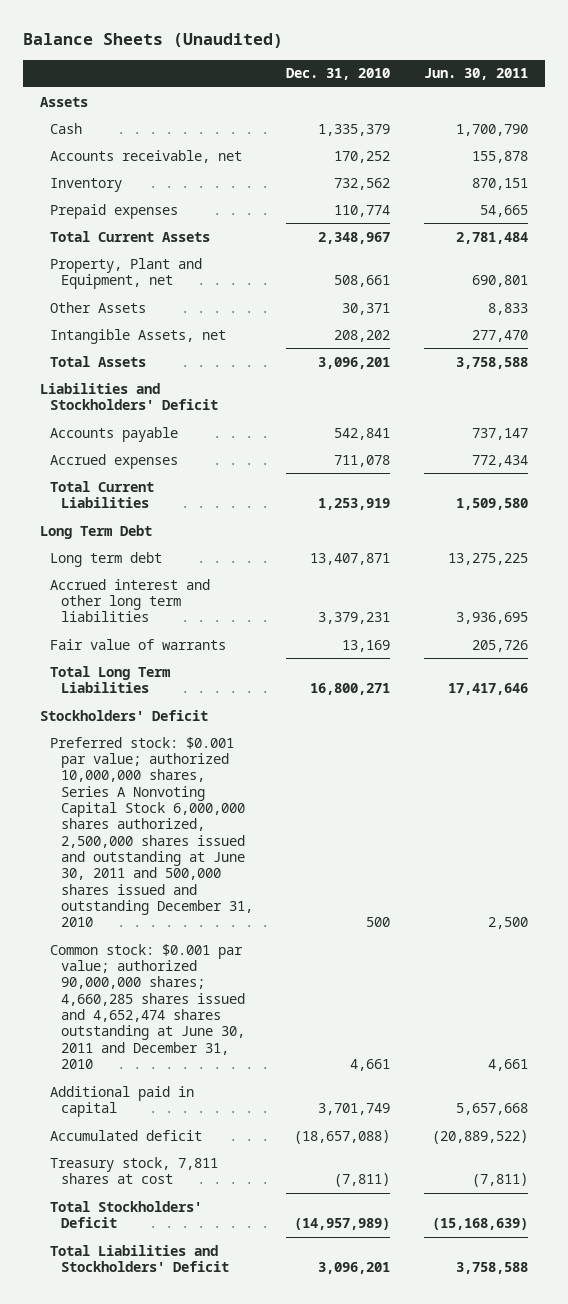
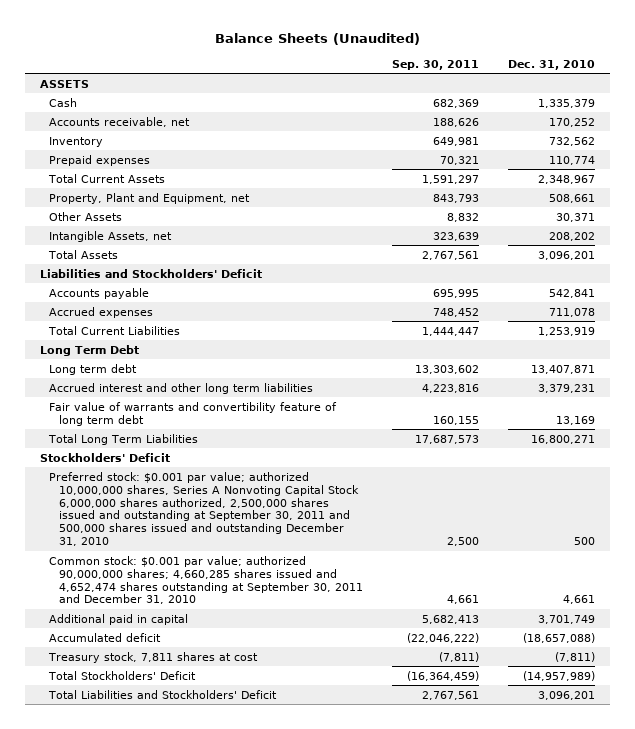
[423,68,528,81] Jun. 30, 2011 -> none
none -> [391,59,479,70] Sep. 30, 2011
[40,96,89,107] Assets -> [40,79,90,88] ASSETS
[50,638,227,650] Fair value of warrants -> [49,401,338,426] Fair value of warrants and convertibility feature of long term debt
[50,736,253,928] Preferred stock: $0.001 par value; authorized 10,000,000 shares, Series A Nonvoting Capital Stock 6,000,000 shares authorized, 2,500,000 shares issued and outstanding at June 30, 2011 and 500,000 shares issued and outstanding December 31, 2010 -> [49,471,359,547] Preferred stock: $0.001 par value; authorized 10,000,000 shares, Series A Nonvoting Capital Stock 6,000,000 shares authorized, 2,500,000 shares issued and outstanding at September 30, 2011 and 500,000 shares issued and outstanding December 31, 2010
[50,943,245,1070] Common stock: $0.001 par value; authorized 90,000,000 shares; 4,660,285 shares issued and 4,652,474 shares outstanding at June 30, 2011 and December 31, 2010 -> [49,555,363,605] Common stock: $0.001 par value; authorized 90,000,000 shares; 4,660,285 shares issued and 4,652,474 shares outstanding at September 30, 2011 and December 31, 2010

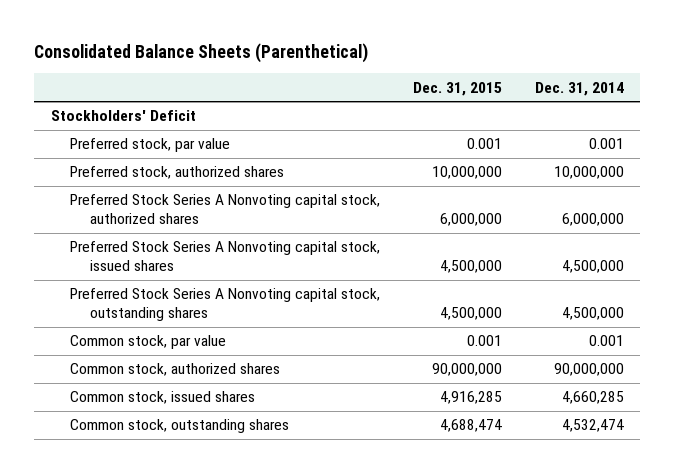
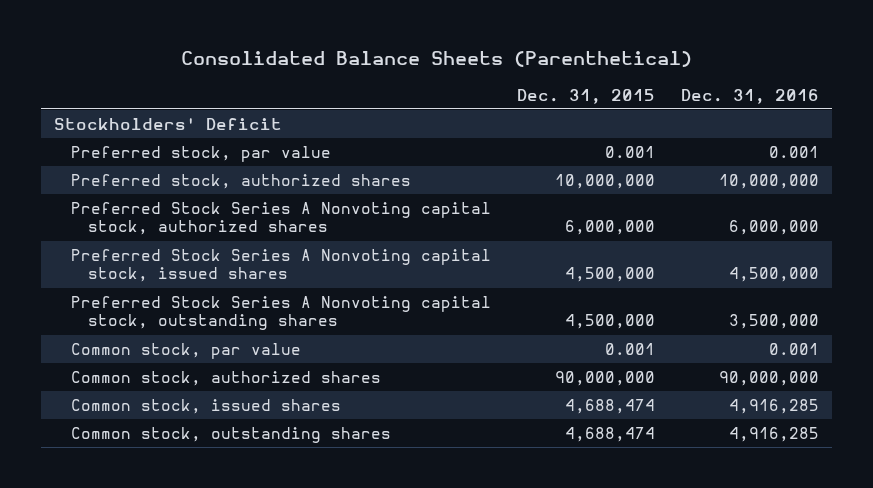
[534,81,624,96] Dec. 31, 2014 -> none
none -> [681,88,820,104] Dec. 31, 2016
[439,391,502,405] 4,916,285 -> [565,399,656,415] 4,688,474

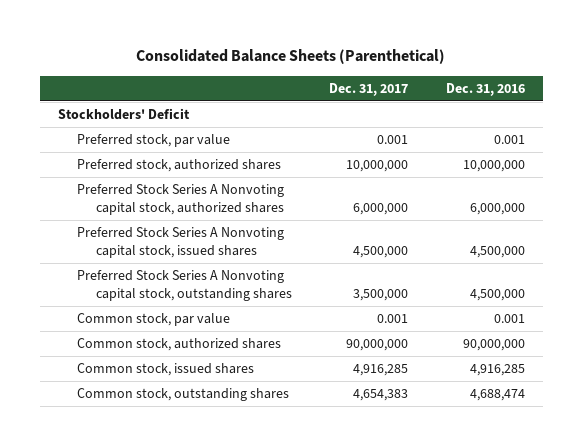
[517,88,656,104] Dec. 31, 2015 -> none
none -> [329,82,409,96] Dec. 31, 2017
[729,314,820,330] 3,500,000 -> [469,288,525,301] 4,500,000
[729,427,820,443] 4,916,285 -> [469,389,525,402] 4,688,474

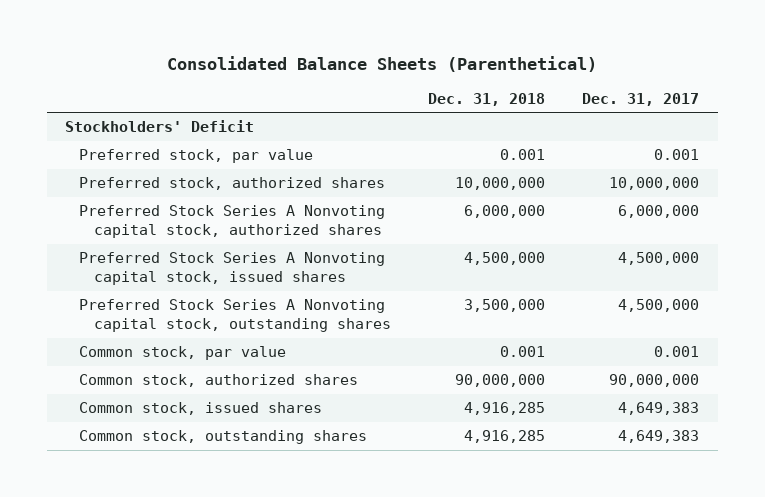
[445,82,525,96] Dec. 31, 2016 -> none
none -> [427,92,545,106] Dec. 31, 2018
[353,288,409,301] 3,500,000 -> [618,299,700,313] 4,500,000
[353,364,409,377] 4,916,285 -> [618,402,700,416] 4,649,383
[353,389,409,402] 4,654,383 -> [618,430,700,444] 4,649,383

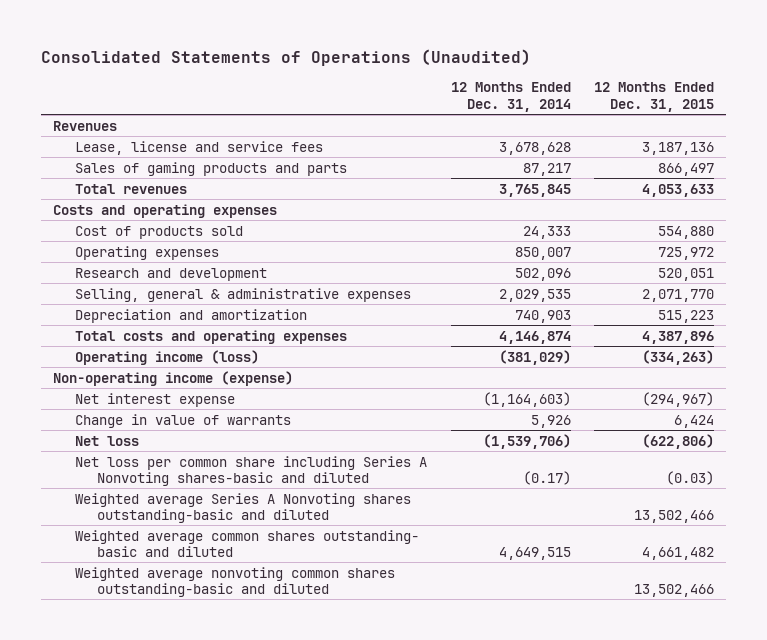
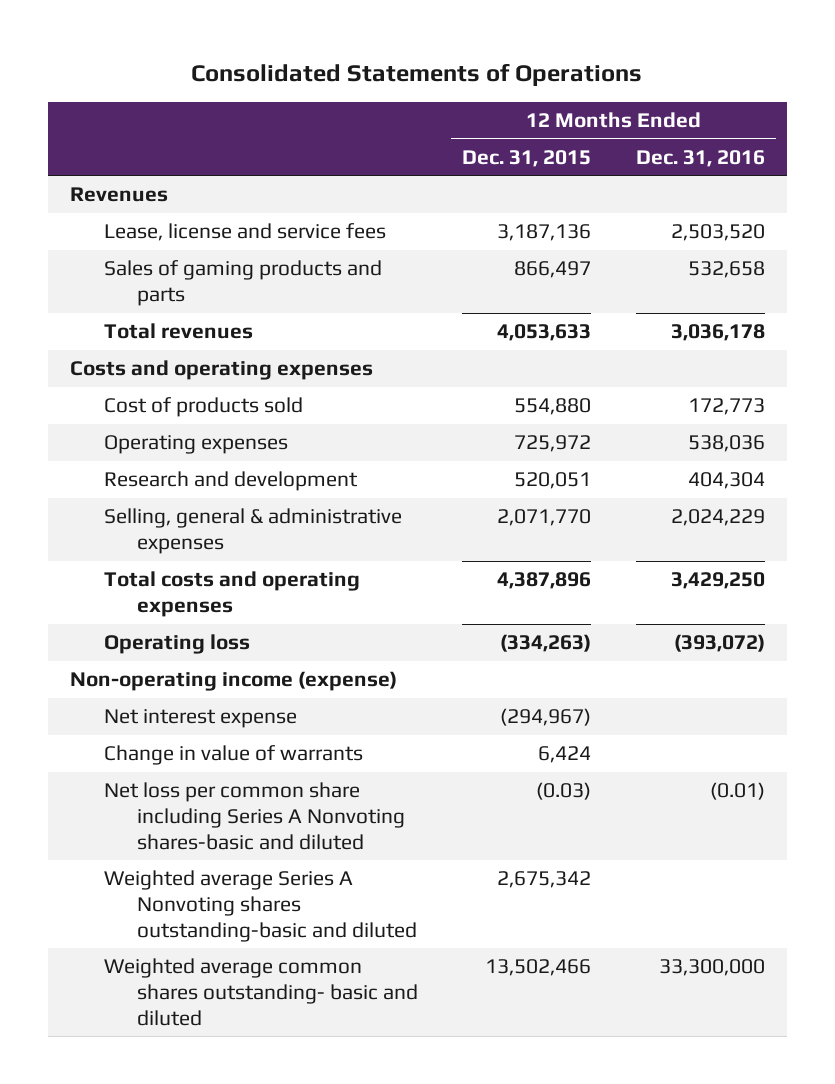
[41,48,532,66] Consolidated Statements of Operations (Unaudited) -> [191,62,643,86] Consolidated Statements of Operations
[450,82,571,112] 12 Months Ended Dec. 31, 2014 -> none
none -> [635,149,765,167] Dec. 31, 2016
[75,308,308,323] Depreciation and amortization -> none
[75,349,260,365] Operating income (loss) -> [103,634,250,655] Operating loss
[75,435,140,446] Net loss -> none
[75,566,396,598] Weighted average nonvoting common shares outstanding-basic and diluted -> none
[633,510,714,524] 13,502,466 -> [497,871,592,889] 2,675,342
[641,547,714,561] 4,661,482 -> [485,959,592,977] 13,502,466

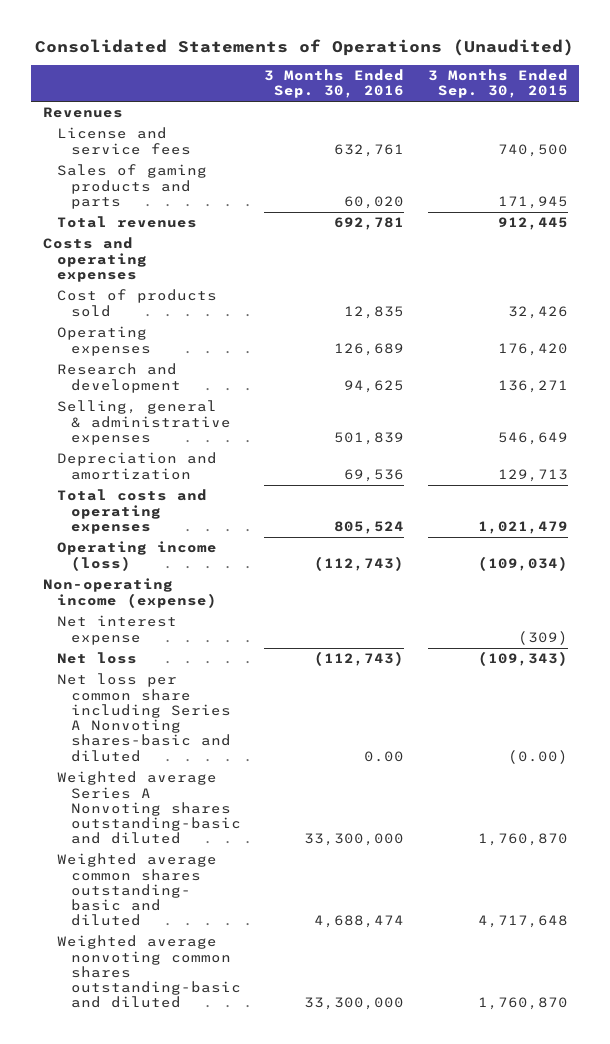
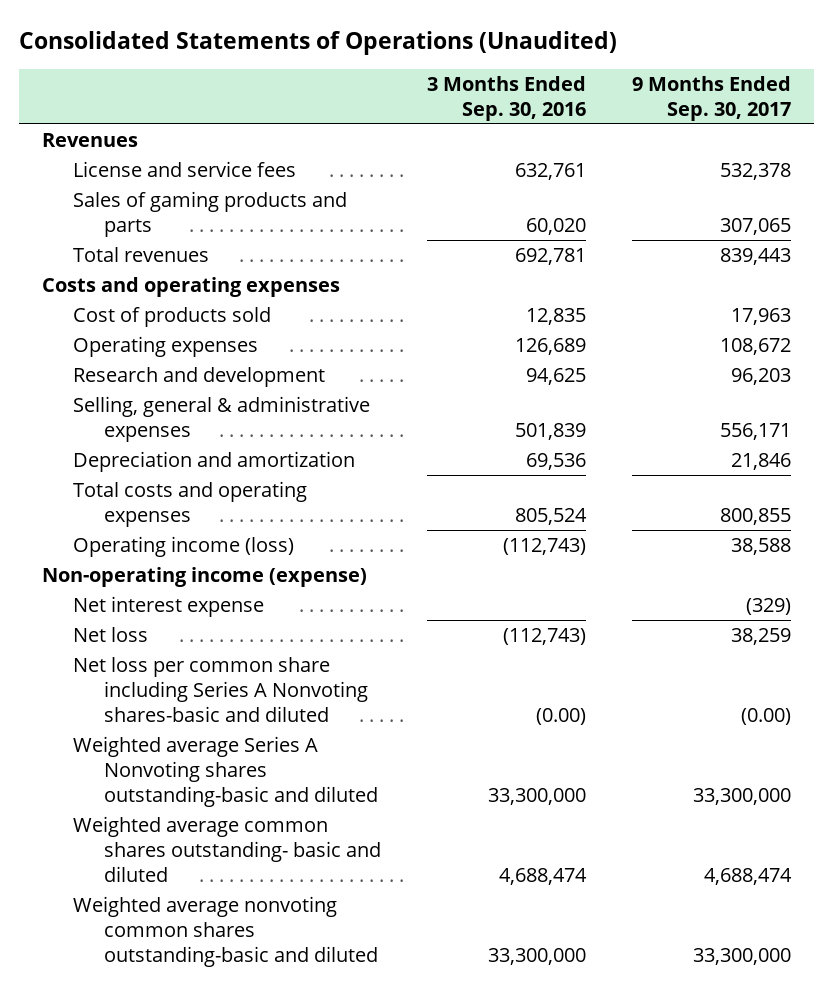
[427,69,568,99] 3 Months Ended Sep. 30, 2015 -> none
none -> [632,75,792,121] 9 Months Ended Sep. 30, 2017
[364,750,405,762] 0.00 -> [535,707,586,725] (0.00)

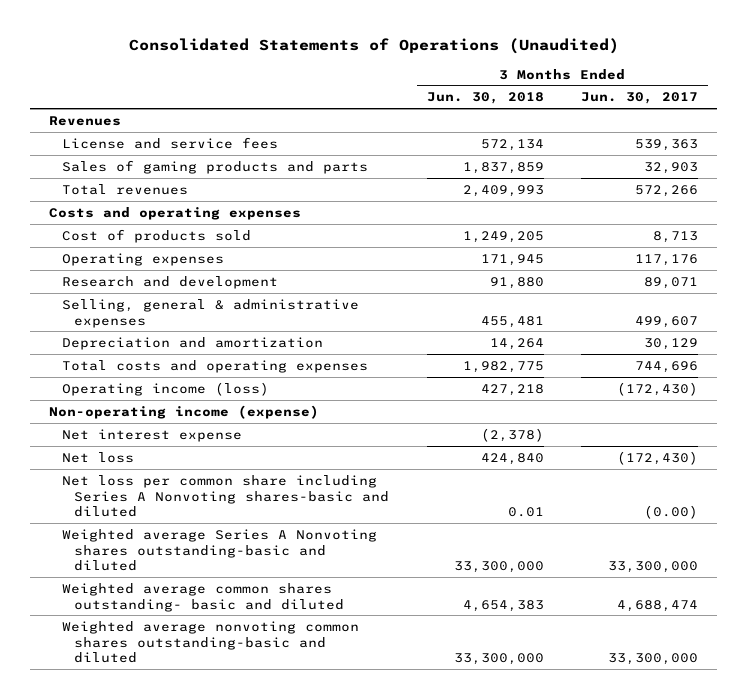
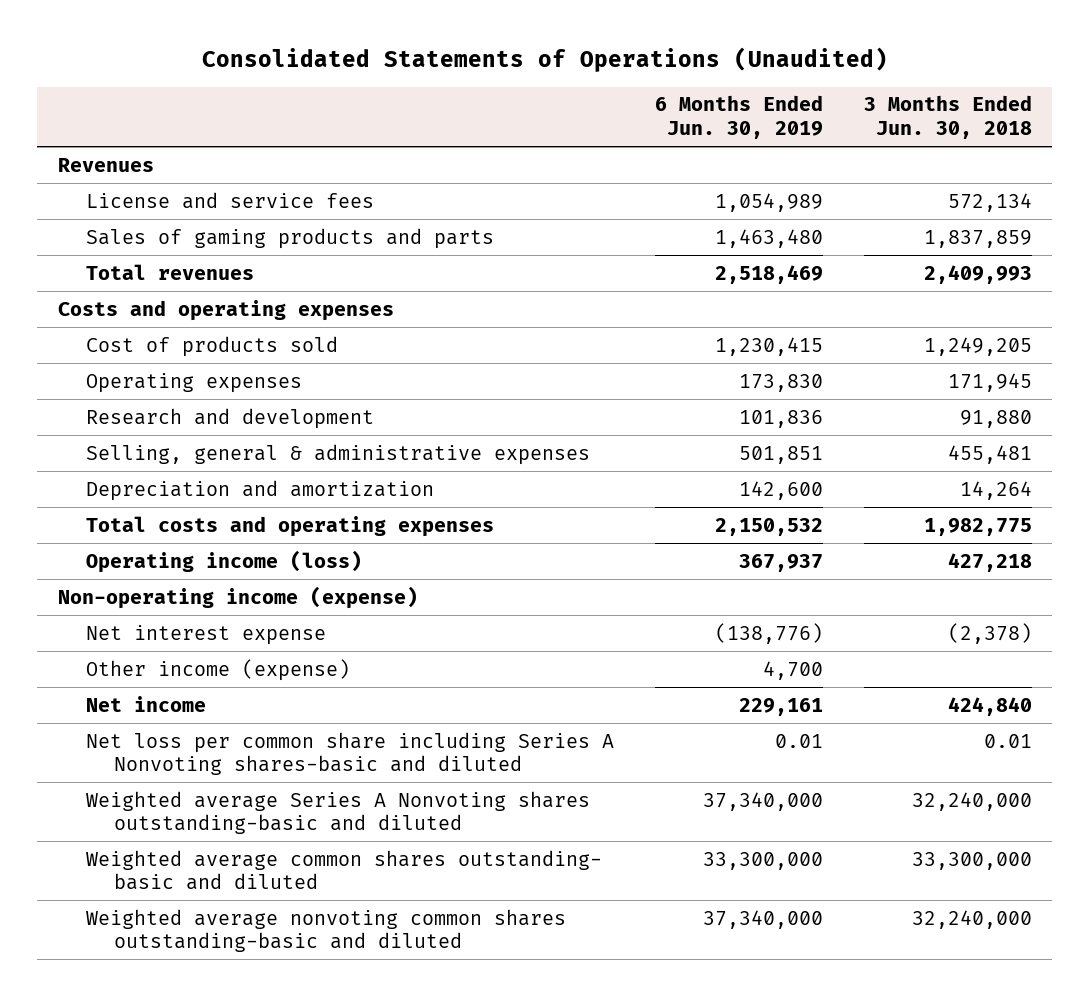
[581,92,699,105] Jun. 30, 2017 -> none
none -> [654,95,823,140] 6 Months Ended Jun. 30, 2019
none -> [85,658,350,681] Other income (expense)
[61,451,134,463] Net loss -> [85,695,206,712] Net income
[453,561,544,574] 33,300,000 -> [911,791,1032,811] 32,240,000
[462,599,544,612] 4,654,383 -> [911,851,1032,870] 33,300,000
[453,653,544,666] 33,300,000 -> [911,909,1032,929] 32,240,000

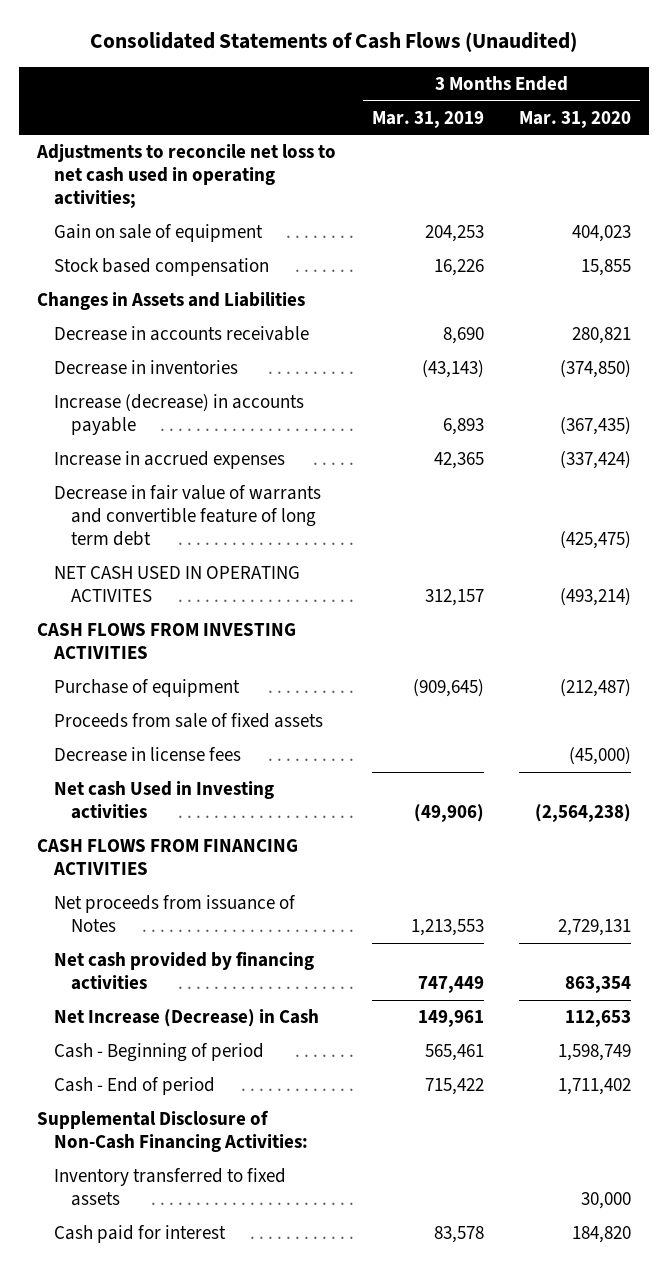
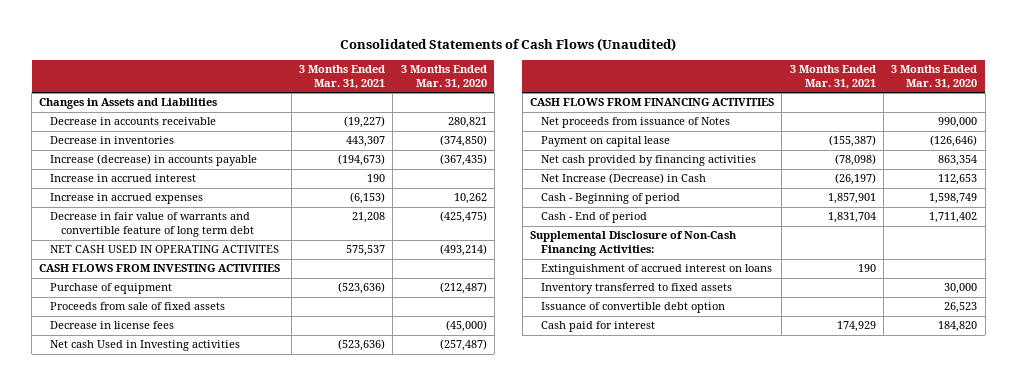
[371,110,484,128] Mar. 31, 2019 -> none
none -> [298,65,385,89] 3 Months Ended Mar. 31, 2021
[35,144,336,209] Adjustments to reconcile net loss to net cash used in operating activities; -> none
[53,224,263,243] Gain on sale of equipment -> none
[53,258,269,277] Stock based compensation -> none
none -> [50,174,197,183] Increase in accrued interest
[560,451,632,470] (337,424) -> [453,193,487,205] 10,262
[535,804,632,823] (2,564,238) -> [439,339,487,352] (257,487)
[558,919,632,937] 2,729,131 -> [938,117,978,129] 990,000
none -> [540,136,670,148] Payment on capital lease
none -> [540,264,772,276] Extinguishment of accrued interest on loans
none -> [540,302,725,314] Issuance of convertible debt option

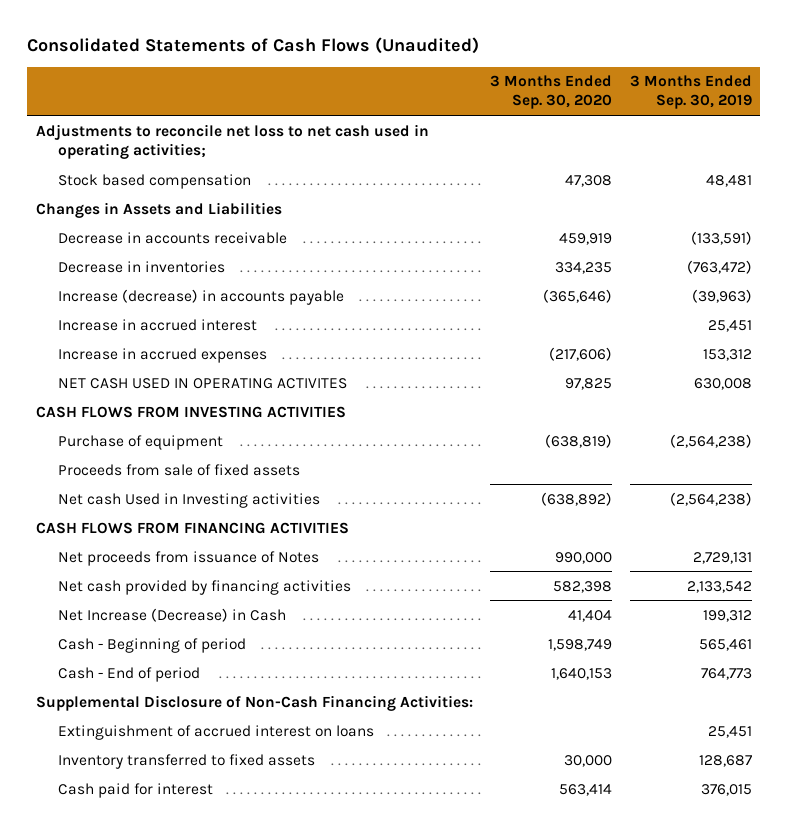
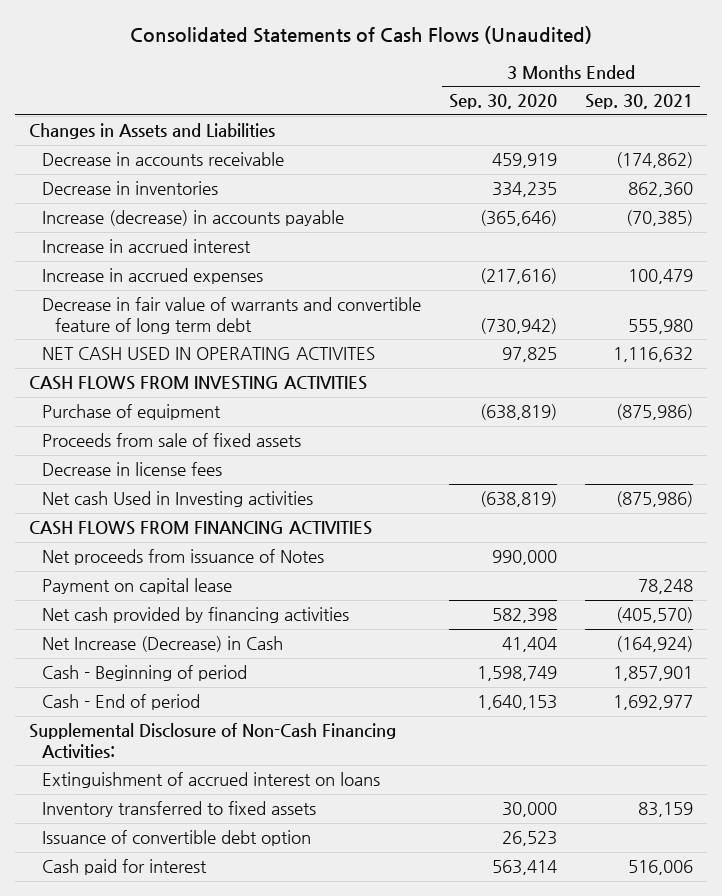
[629,75,752,110] 3 Months Ended Sep. 30, 2019 -> none
none -> [585,94,694,110] Sep. 30, 2021
[35,123,429,159] Adjustments to reconcile net loss to net cash used in operating activities; -> none
[58,173,252,189] Stock based compensation -> none
[549,346,613,361] (217,606) -> [480,268,558,285] (217,616)
none -> [41,297,421,334] Decrease in fair value of warrants and convertible feature of long term debt
none -> [41,462,222,477] Decrease in license fees
[541,491,613,506] (638,892) -> [480,491,558,508] (638,819)
none -> [41,578,232,595] Payment on capital lease
none -> [41,830,311,847] Issuance of convertible debt option

